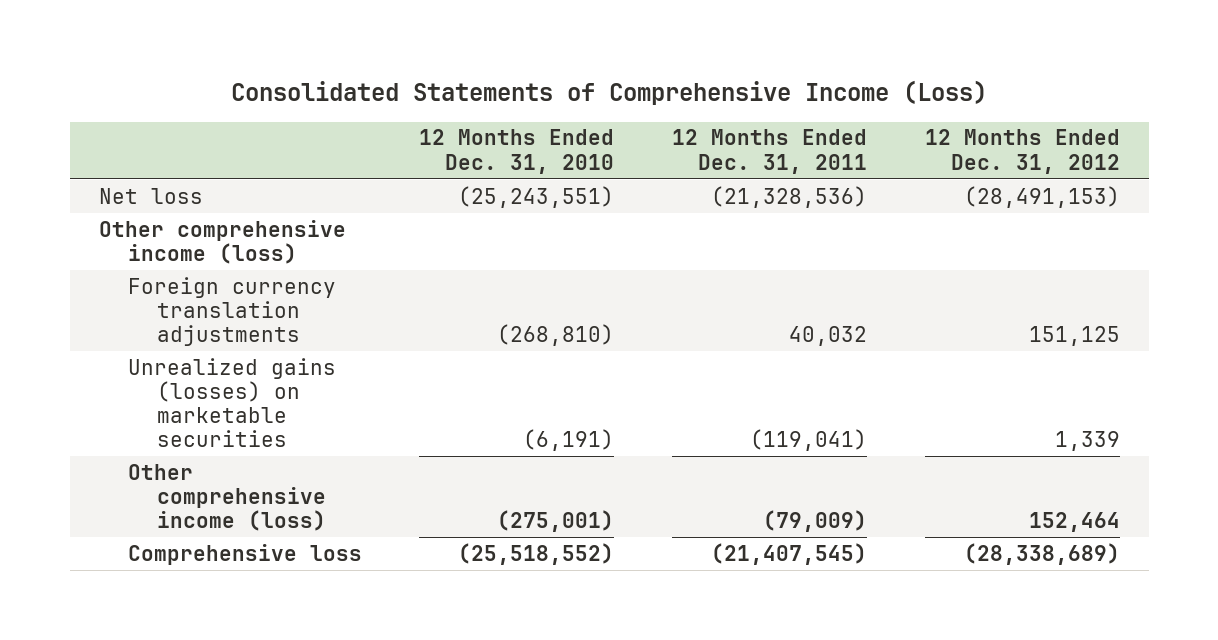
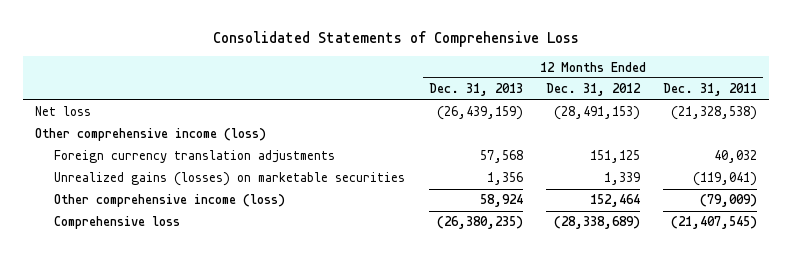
[231,80,988,106] Consolidated Statements of Comprehensive Income (Loss) -> [212,31,579,48] Consolidated Statements of Comprehensive Loss
[419,129,615,174] 12 Months Ended Dec. 31, 2010 -> none
none -> [428,83,523,97] Dec. 31, 2013
[711,185,868,208] (21,328,536) -> [671,106,758,121] (21,328,538)

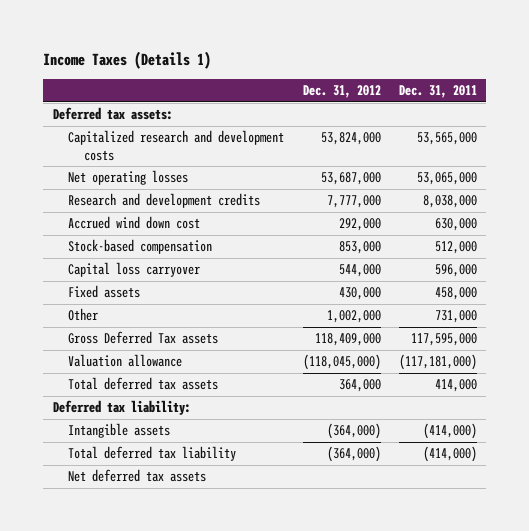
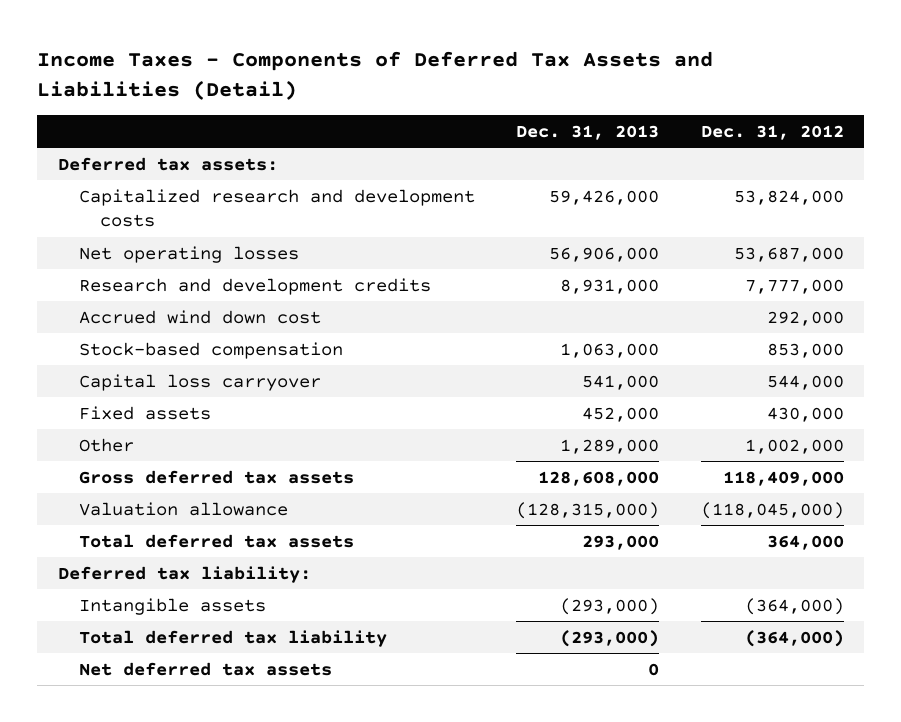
[43,50,212,69] Income Taxes (Details 1) -> [36,51,713,100] Income Taxes - Components of Deferred Tax Assets and Liabilities (Detail)
[398,84,477,98] Dec. 31, 2011 -> none
none -> [516,124,660,140] Dec. 31, 2013
[68,331,219,345] Gross Deferred Tax assets -> [78,469,354,484] Gross deferred tax assets

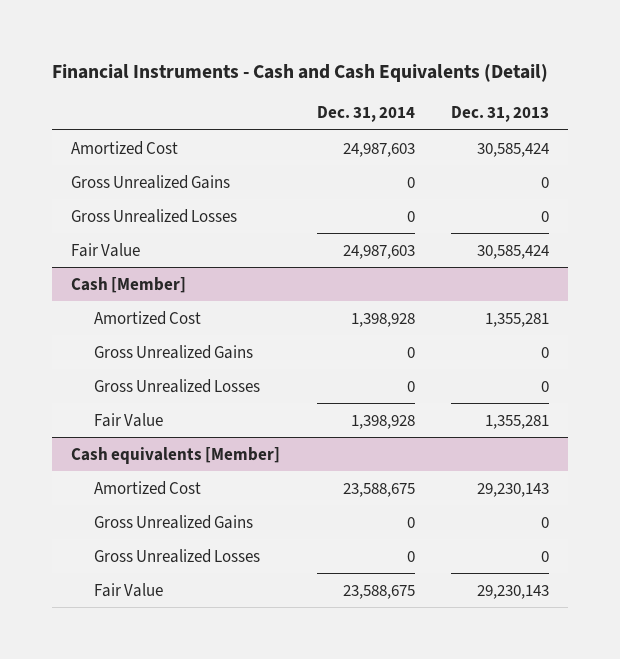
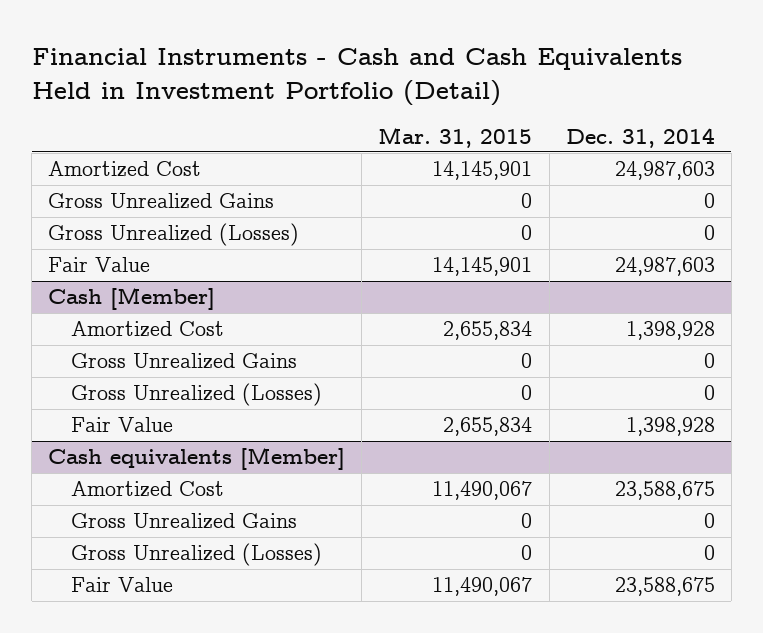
[52,64,549,83] Financial Instruments - Cash and Cash Equivalents (Detail) -> [31,48,682,106] Financial Instruments - Cash and Cash Equivalents Held in Investment Portfolio (Detail)
[451,106,550,123] Dec. 31, 2013 -> none
none -> [378,126,533,148] Mar. 31, 2015
[70,208,237,223] Gross Unrealized Losses -> [48,223,300,247] Gross Unrealized (Losses)
[93,378,260,393] Gross Unrealized Losses -> [70,383,322,407] Gross Unrealized (Losses)
[93,548,260,563] Gross Unrealized Losses -> [70,543,322,567] Gross Unrealized (Losses)

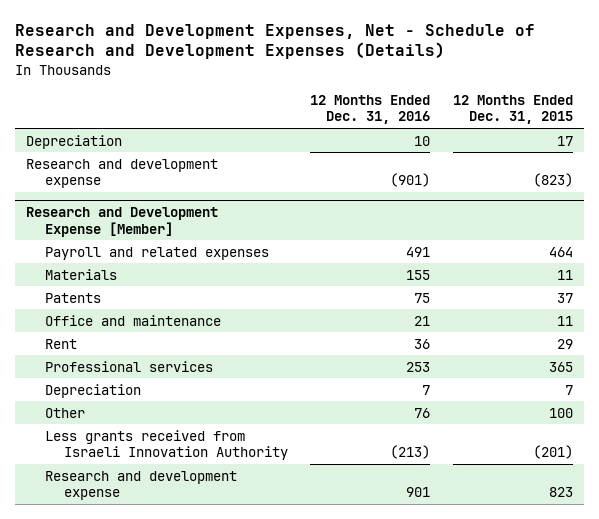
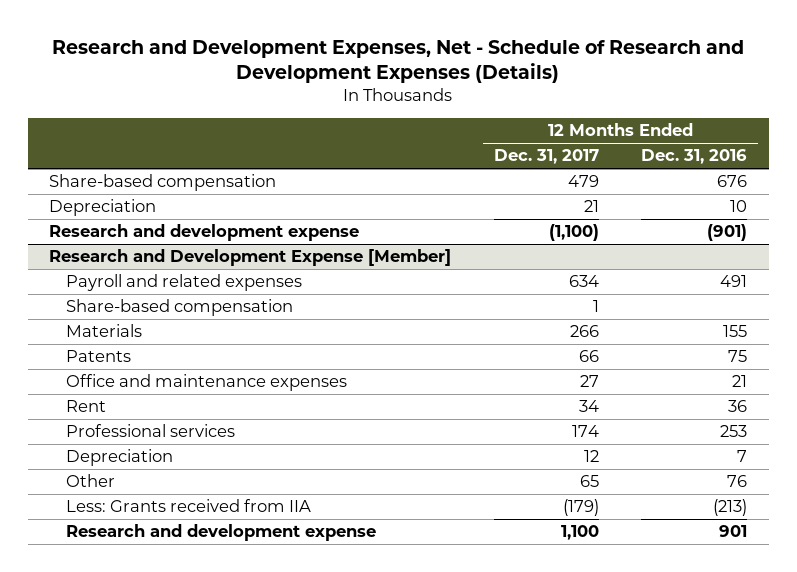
[453,94,574,125] 12 Months Ended Dec. 31, 2015 -> none
none -> [493,149,599,165] Dec. 31, 2017
none -> [49,174,277,192] Share-based compensation
none -> [66,299,294,317] Share-based compensation
[44,314,221,326] Office and maintenance -> [66,374,348,392] Office and maintenance expenses
[44,429,288,461] Less grants received from Israeli Innovation Authority -> [66,499,312,513] Less: Grants received from IIA

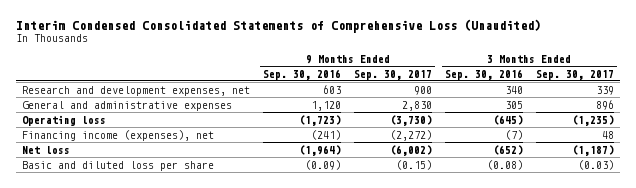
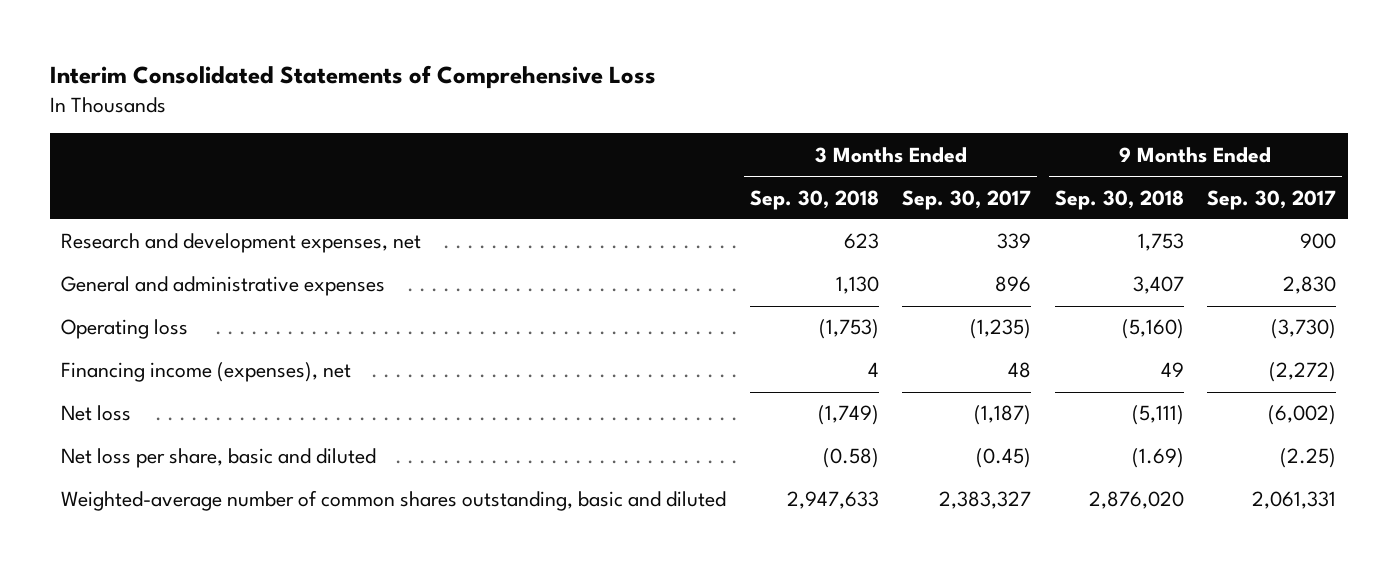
[15,18,541,33] Interim Condensed Consolidated Statements of Comprehensive Loss (Unaudited) -> [49,64,656,89] Interim Consolidated Statements of Comprehensive Loss
[263,68,342,80] Sep. 30, 2016 -> none
[444,68,523,80] Sep. 30, 2016 -> none
none -> [749,189,879,210] Sep. 30, 2018
none -> [1054,189,1184,210] Sep. 30, 2018
[22,160,215,171] Basic and diluted loss per share -> [61,448,377,469] Net loss per share, basic and diluted
[396,159,433,170] (0.15) -> [1280,448,1337,469] (2.25)
[577,159,614,170] (0.03) -> [976,448,1032,469] (0.45)
none -> [61,490,727,512] Weighted-average number of common shares outstanding, basic and diluted

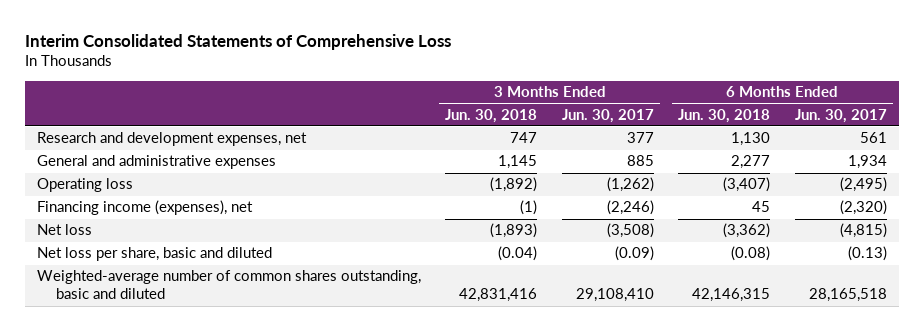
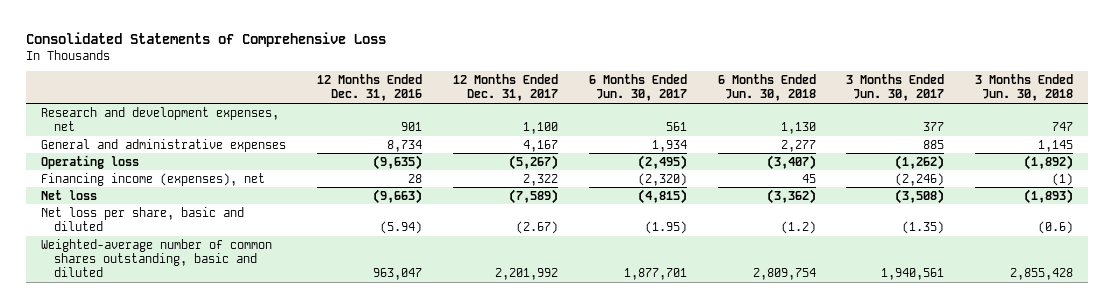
[24,33,451,50] Interim Consolidated Statements of Comprehensive Loss -> [26,32,387,48] Consolidated Statements of Comprehensive Loss
none -> [317,74,423,102] 12 Months Ended Dec. 31, 2016
none -> [453,74,559,102] 12 Months Ended Dec. 31, 2017
[498,246,538,262] (0.04) -> [1038,220,1074,234] (0.6)
[614,246,654,262] (0.09) -> [902,220,945,234] (1.35)
[731,246,771,262] (0.08) -> [780,220,816,234] (1.2)
[847,246,887,262] (0.13) -> [644,220,687,234] (1.95)
[459,288,538,303] 42,831,416 -> [1010,268,1074,281] 2,855,428
[575,288,654,303] 29,108,410 -> [881,268,945,281] 1,940,561
[692,288,771,303] 42,146,315 -> [752,268,816,281] 2,809,754
[808,288,887,303] 28,165,518 -> [623,268,687,281] 1,877,701

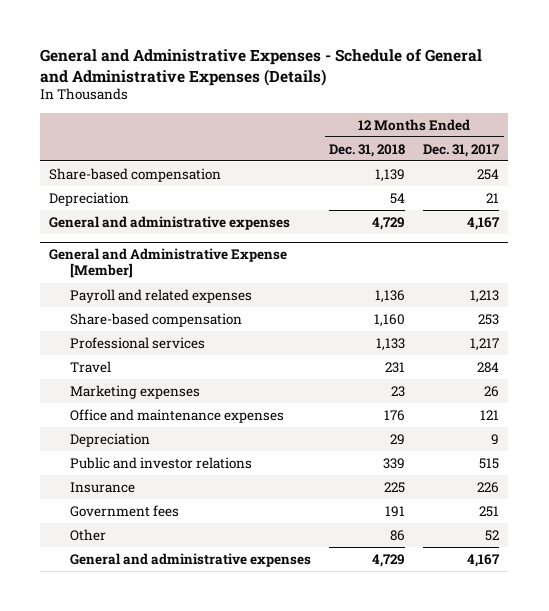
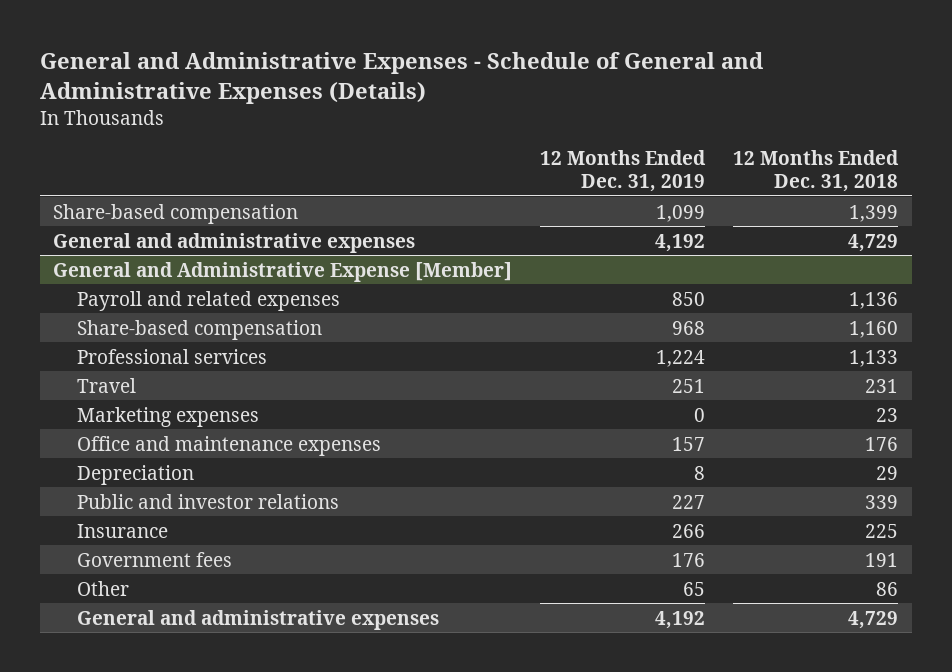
[423,143,501,157] Dec. 31, 2017 -> none
none -> [540,150,707,192] 12 Months Ended Dec. 31, 2019
[49,191,130,206] Depreciation -> none
[375,168,406,182] 1,139 -> [849,204,899,222] 1,399

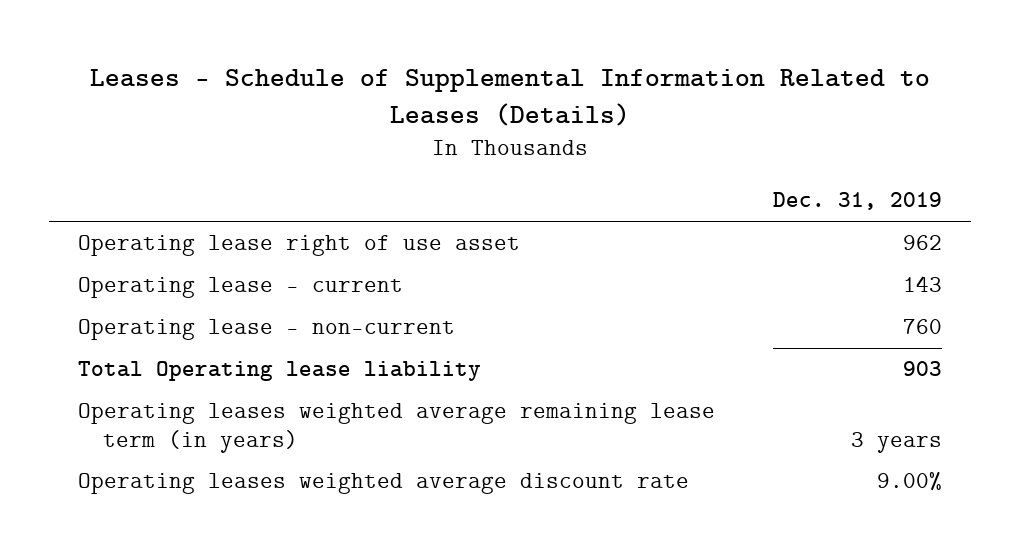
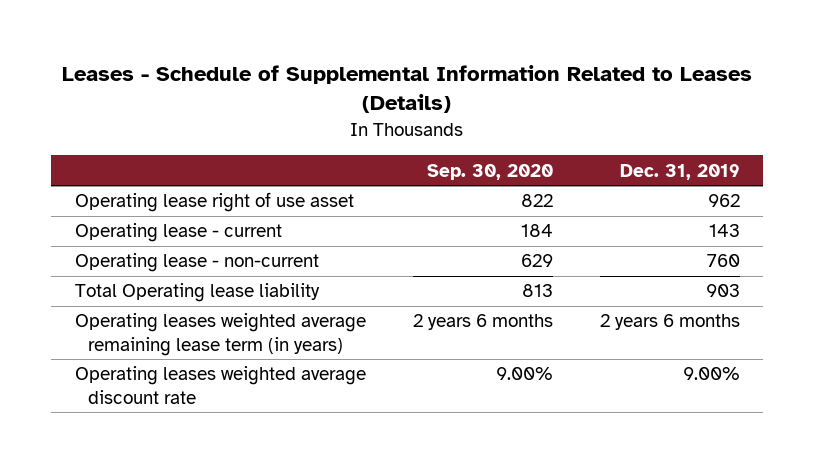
none -> [426,163,553,180] Sep. 30, 2020
[850,431,942,453] 3 years -> [599,314,740,331] 2 years 6 months

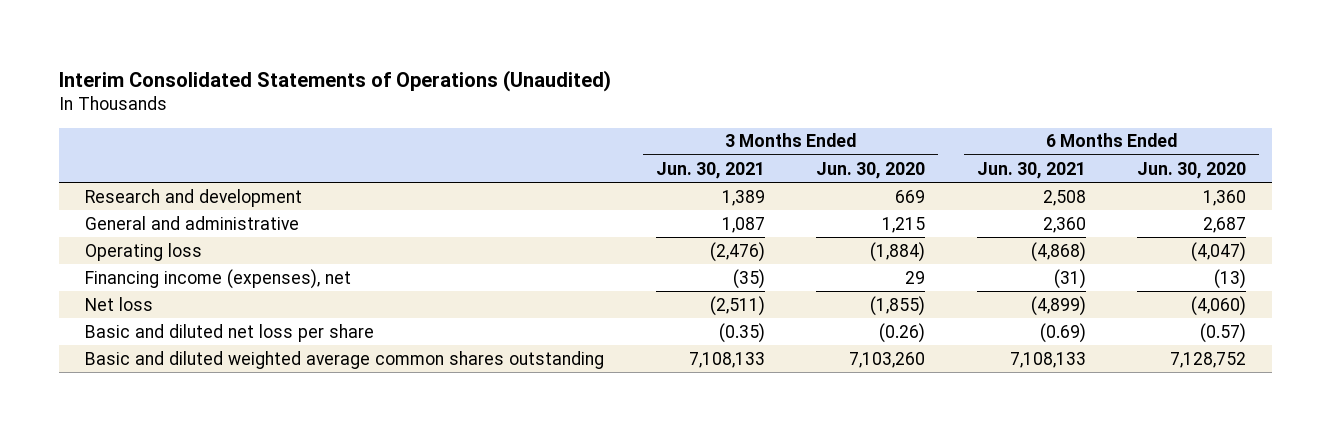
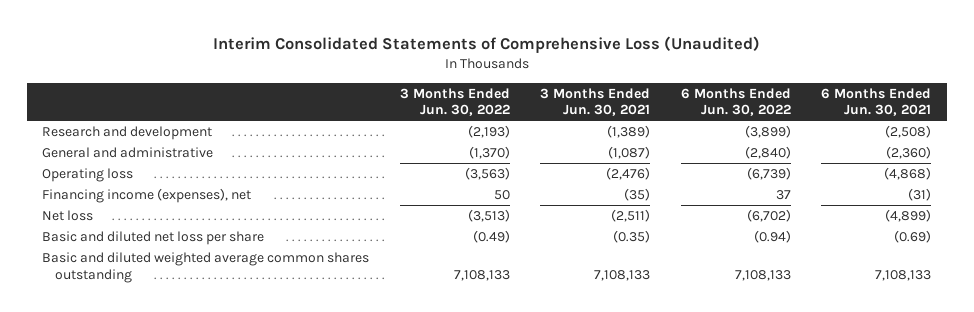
[59,69,612,92] Interim Consolidated Statements of Operations (Unaudited) -> [212,36,760,54] Interim Consolidated Statements of Comprehensive Loss (Unaudited)
[816,161,926,179] Jun. 30, 2020 -> none
[1137,161,1247,179] Jun. 30, 2020 -> none
none -> [399,87,510,117] 3 Months Ended Jun. 30, 2022
none -> [680,87,791,117] 6 Months Ended Jun. 30, 2022
[721,189,765,206] 1,389 -> [607,125,651,139] (1,389)
[1042,189,1086,206] 2,508 -> [885,125,932,139] (2,508)
[721,216,765,233] 1,087 -> [608,146,651,160] (1,087)
[1042,216,1086,233] 2,360 -> [886,146,932,160] (2,360)

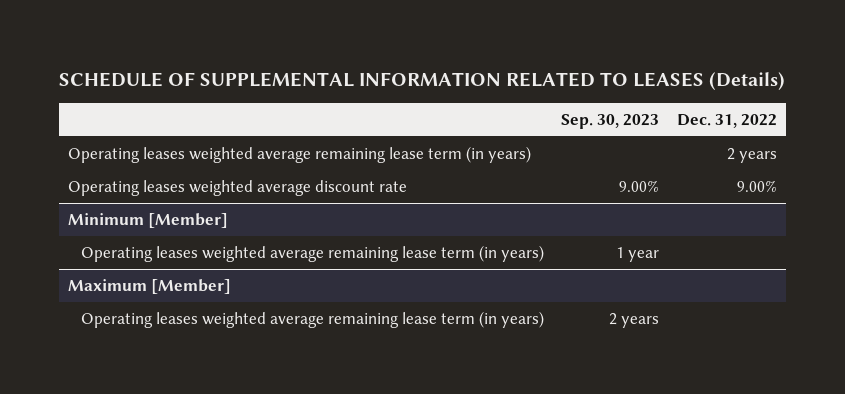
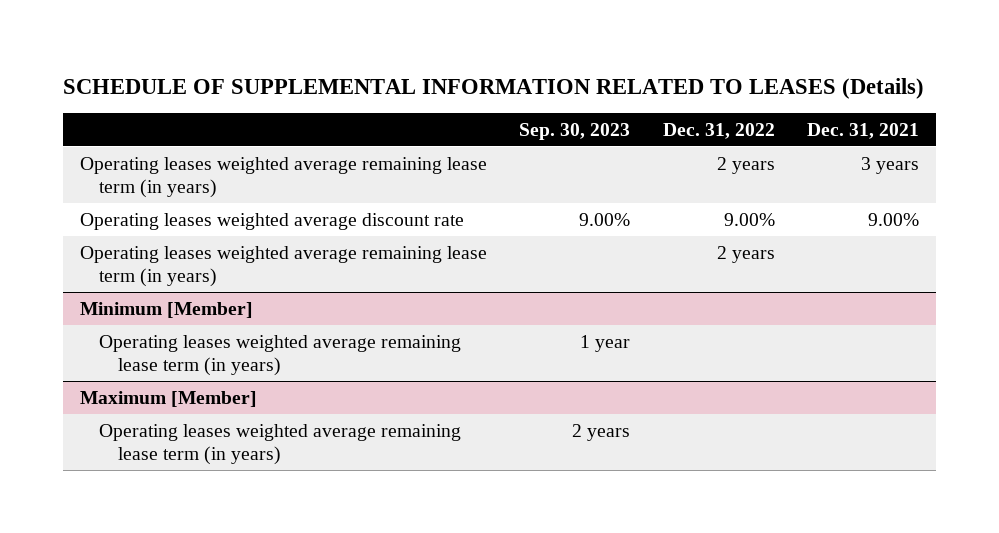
none -> [807,122,920,139] Dec. 31, 2021
none -> [79,245,487,288] Operating leases weighted average remaining lease term (in years)

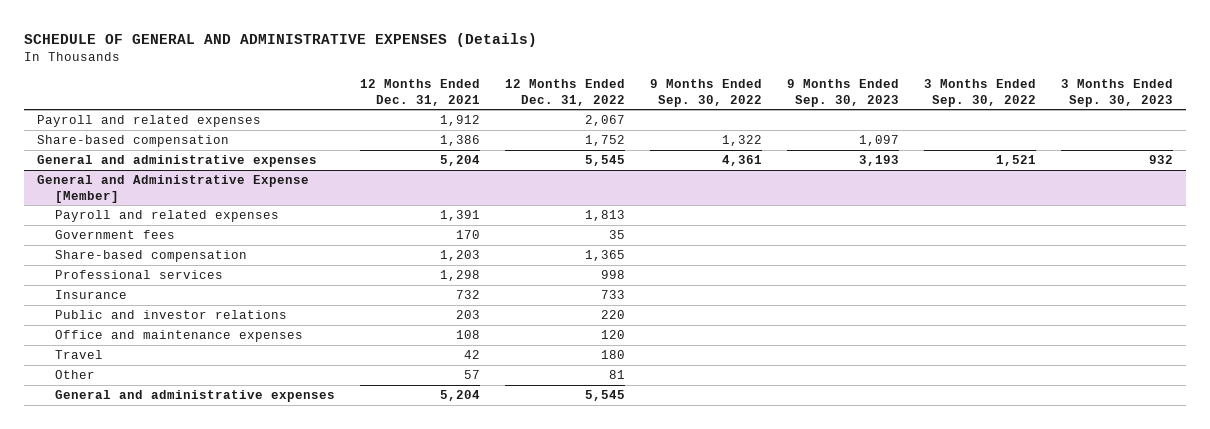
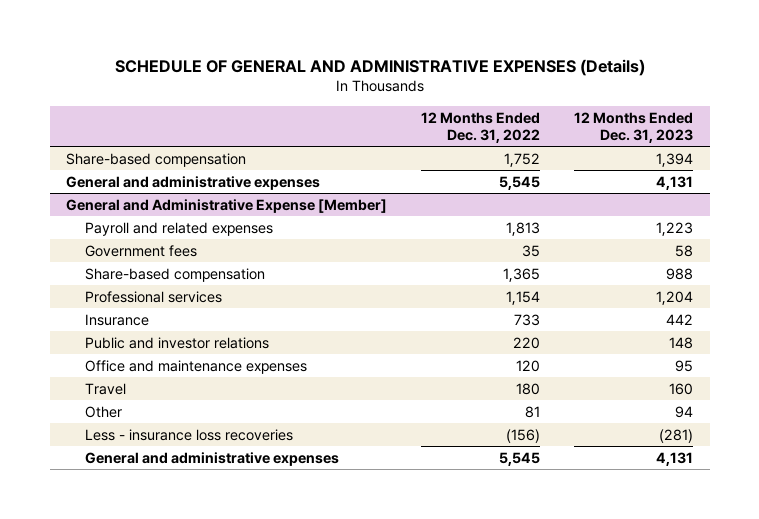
[359,79,480,106] 12 Months Ended Dec. 31, 2021 -> none
[650,79,763,107] 9 Months Ended Sep. 30, 2022 -> none
[787,79,900,107] 9 Months Ended Sep. 30, 2023 -> none
[924,79,1037,107] 3 Months Ended Sep. 30, 2022 -> none
[1061,79,1174,107] 3 Months Ended Sep. 30, 2023 -> none
none -> [573,111,693,143] 12 Months Ended Dec. 31, 2023
[36,115,261,128] Payroll and related expenses -> none
[600,270,625,280] 998 -> [506,290,541,305] 1,154
none -> [85,428,294,441] Less - insurance loss recoveries

